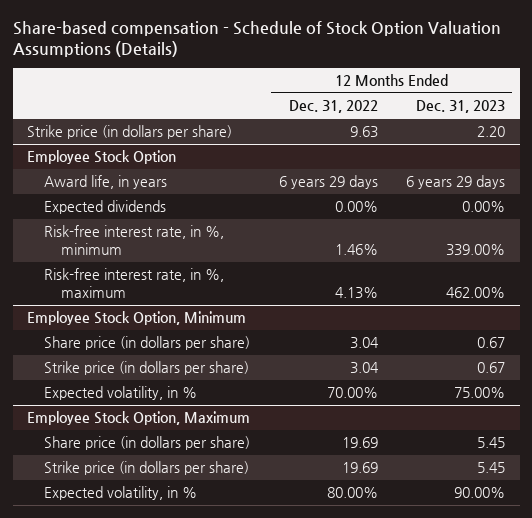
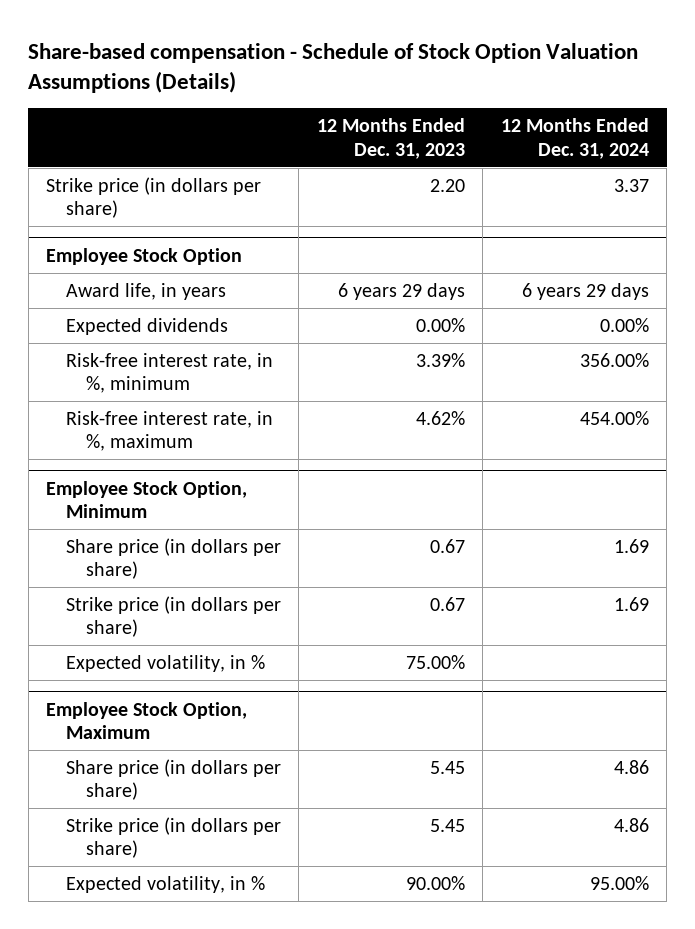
[288,100,378,114] Dec. 31, 2022 -> none
none -> [500,118,649,159] 12 Months Ended Dec. 31, 2024
[446,243,506,256] 339.00% -> [415,352,465,367] 3.39%
[446,286,506,298] 462.00% -> [415,410,465,425] 4.62%

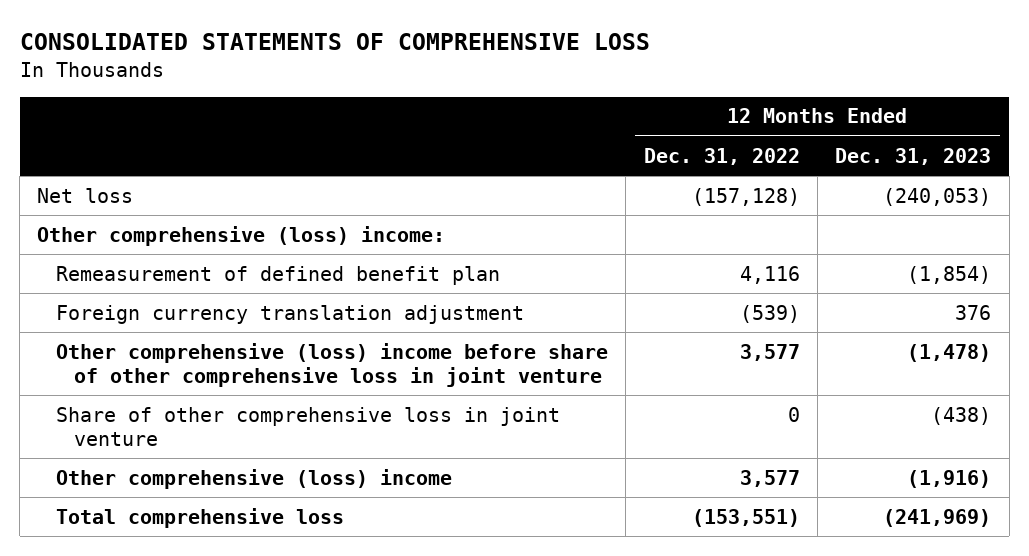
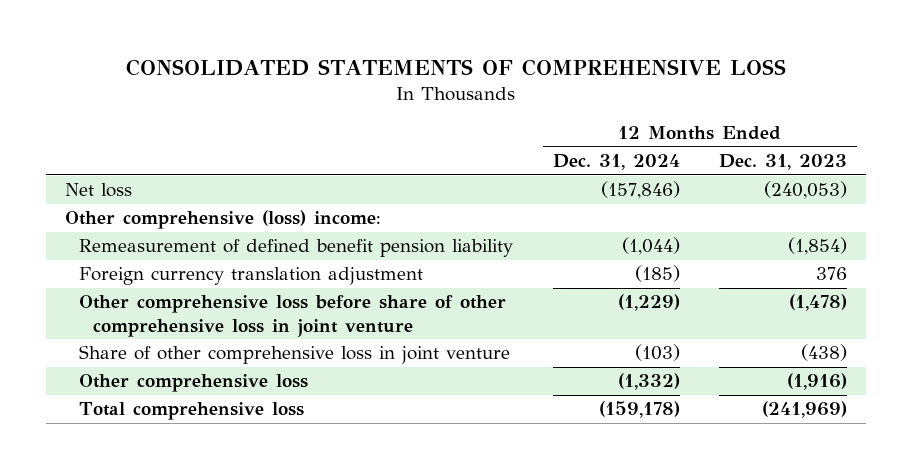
[643,147,800,165] Dec. 31, 2022 -> none
none -> [552,154,680,171] Dec. 31, 2024
[55,265,500,285] Remeasurement of defined benefit plan -> [79,239,514,258] Remeasurement of defined benefit pension liability
[55,342,608,387] Other comprehensive (loss) income before share of other comprehensive loss in joint venture -> [79,295,507,337] Other comprehensive loss before share of other comprehensive loss in joint venture
[55,468,452,489] Other comprehensive (loss) income -> [79,374,309,393] Other comprehensive loss

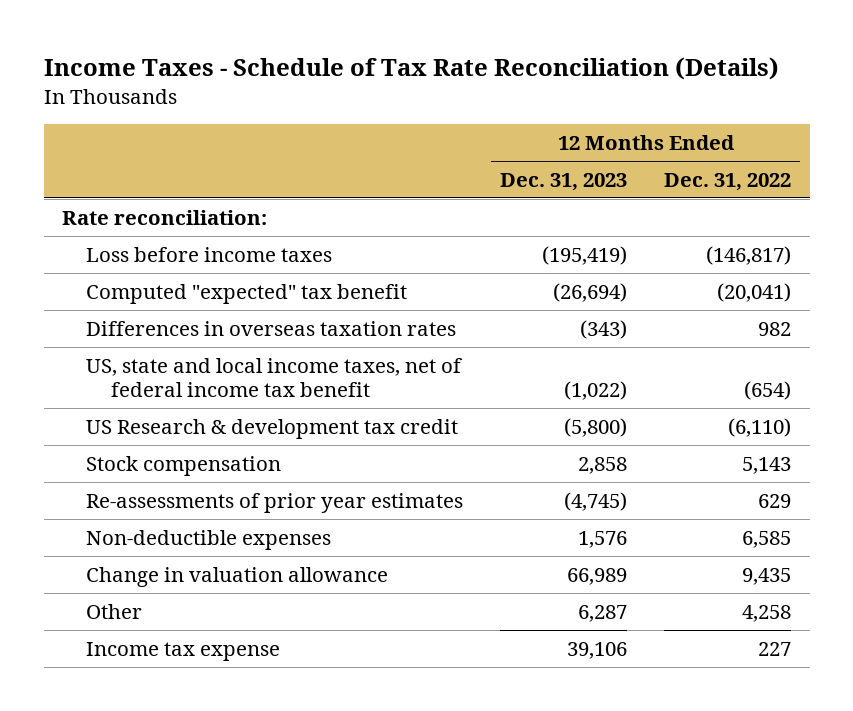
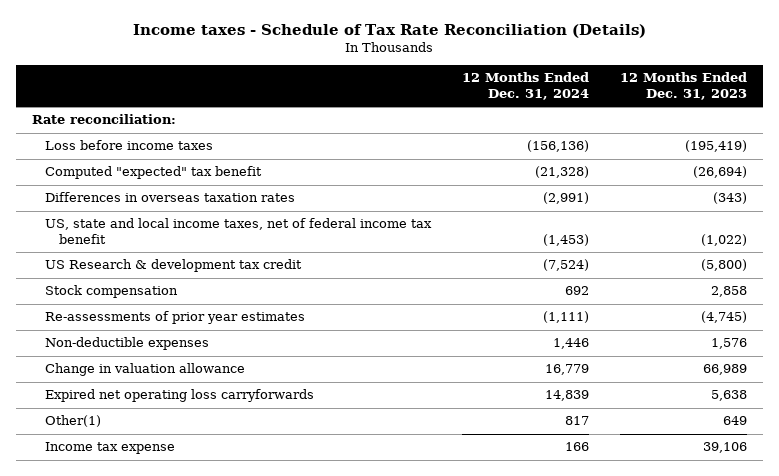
[43,56,779,80] Income Taxes - Schedule of Tax Rate Reconciliation (Details) -> [133,24,647,39] Income taxes - Schedule of Tax Rate Reconciliation (Details)
[664,172,792,191] Dec. 31, 2022 -> none
none -> [462,72,590,100] 12 Months Ended Dec. 31, 2024
none -> [45,389,315,403] Expired net operating loss carryforwards
[86,603,143,619] Other -> [45,415,102,428] Other(1)
[578,604,628,622] 6,287 -> [723,416,748,426] 649

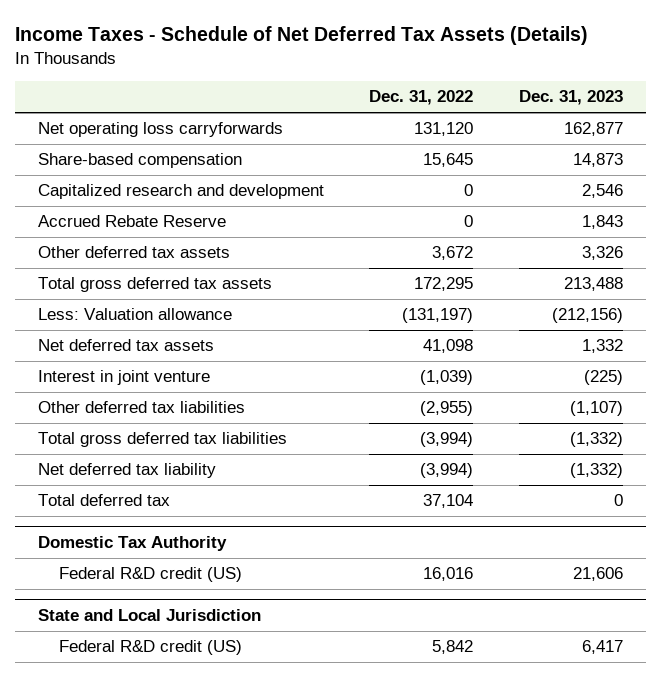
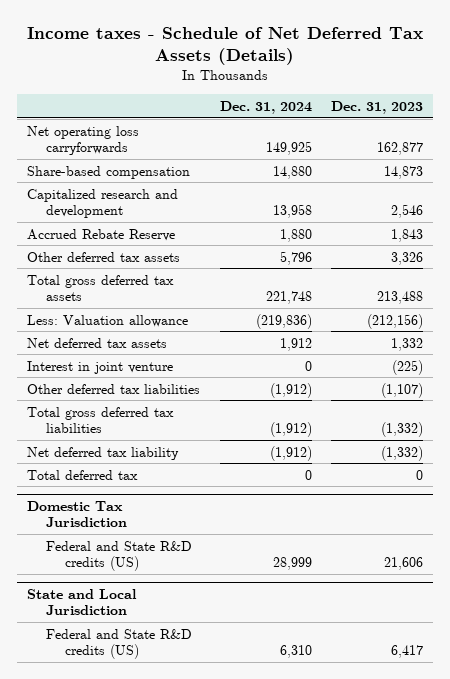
[14,26,588,46] Income Taxes - Schedule of Net Deferred Tax Assets (Details) -> [27,26,424,65] Income taxes - Schedule of Net Deferred Tax Assets (Details)
[369,90,474,106] Dec. 31, 2022 -> none
none -> [219,100,312,114] Dec. 31, 2024
[37,535,227,551] Domestic Tax Authority -> [26,500,127,528] Domestic Tax Jurisdiction
[59,567,243,583] Federal R&D credit (US) -> [45,540,192,571] Federal and State R&D credits (US)
[59,640,243,656] Federal R&D credit (US) -> [45,628,192,659] Federal and State R&D credits (US)

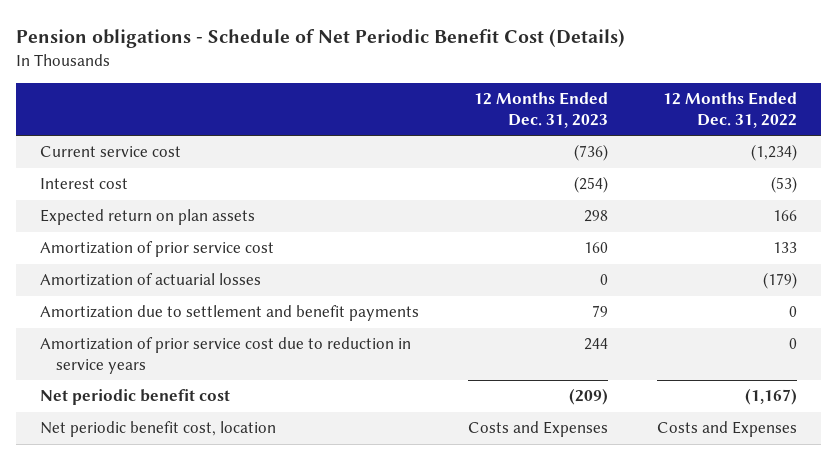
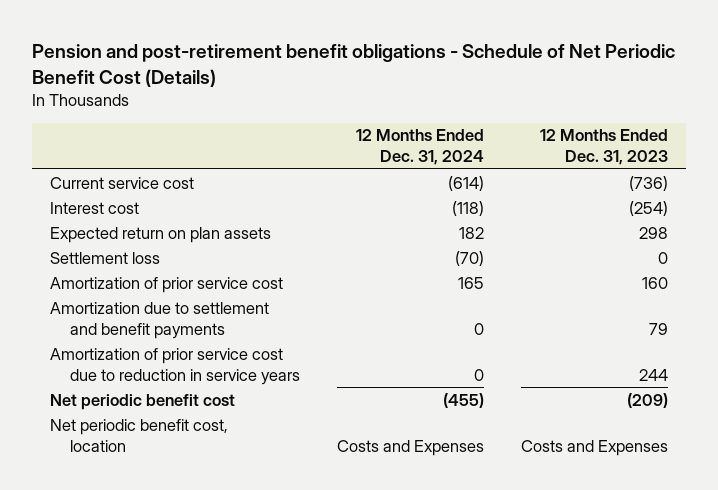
[15,28,625,48] Pension obligations - Schedule of Net Periodic Benefit Cost (Details) -> [31,43,675,87] Pension and post-retirement benefit obligations - Schedule of Net Periodic Benefit Cost (Details)
[662,92,797,128] 12 Months Ended Dec. 31, 2022 -> none
none -> [355,129,484,166] 12 Months Ended Dec. 31, 2024
none -> [50,251,161,264] Settlement loss
[40,273,262,287] Amortization of actuarial losses -> none

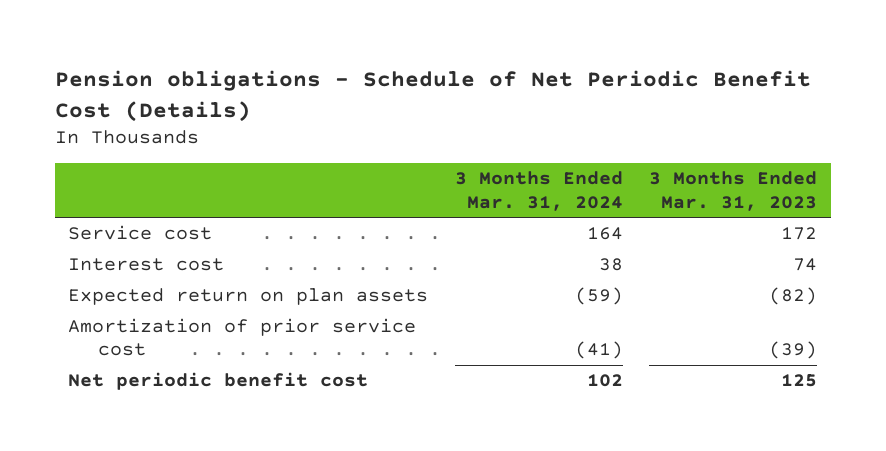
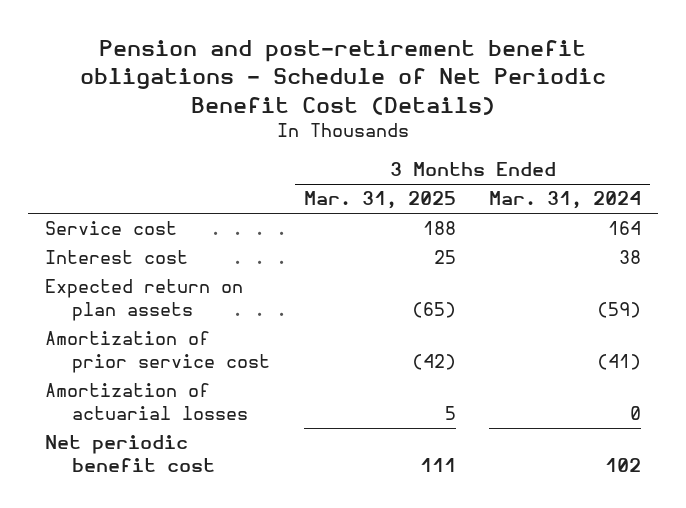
[54,69,811,122] Pension obligations - Schedule of Net Periodic Benefit Cost (Details) -> [80,40,607,115] Pension and post-retirement benefit obligations - Schedule of Net Periodic Benefit Cost (Details)
[649,171,818,211] 3 Months Ended Mar. 31, 2023 -> none
none -> [303,191,456,210] Mar. 31, 2025
none -> [45,383,249,421] Amortization of actuarial losses

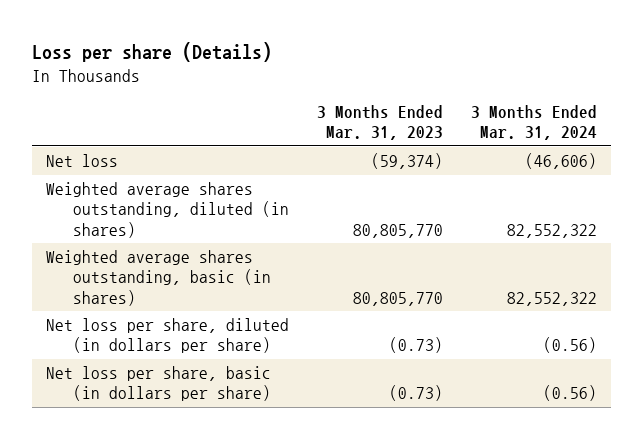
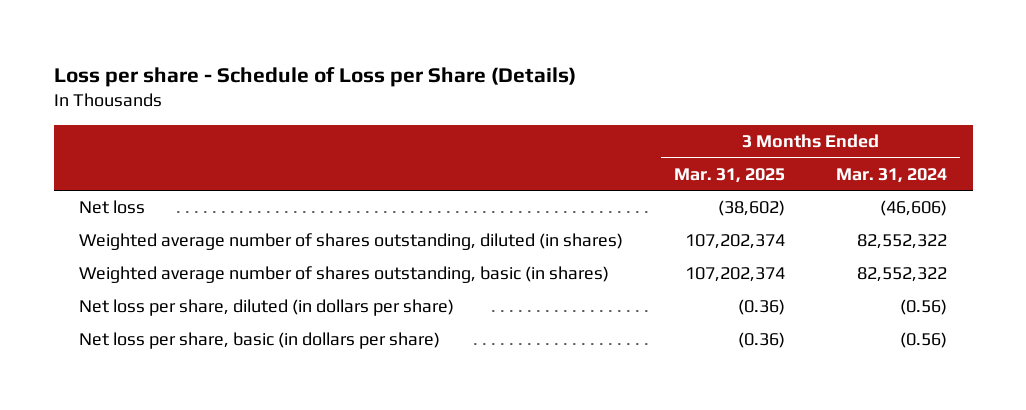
[32,42,273,63] Loss per share (Details) -> [53,66,576,87] Loss per share - Schedule of Loss per Share (Details)
[317,105,444,141] 3 Months Ended Mar. 31, 2023 -> none
none -> [674,167,786,183] Mar. 31, 2025
[46,182,290,238] Weighted average shares outstanding, diluted (in shares) -> [79,233,624,251] Weighted average number of shares outstanding, diluted (in shares)
[46,250,272,306] Weighted average shares outstanding, basic (in shares) -> [79,266,610,284] Weighted average number of shares outstanding, basic (in shares)

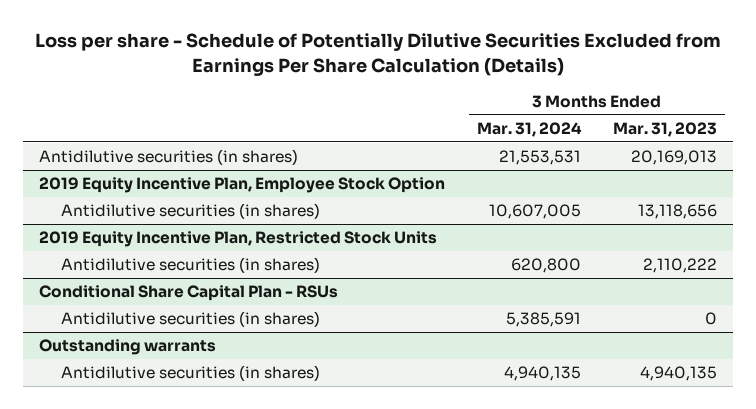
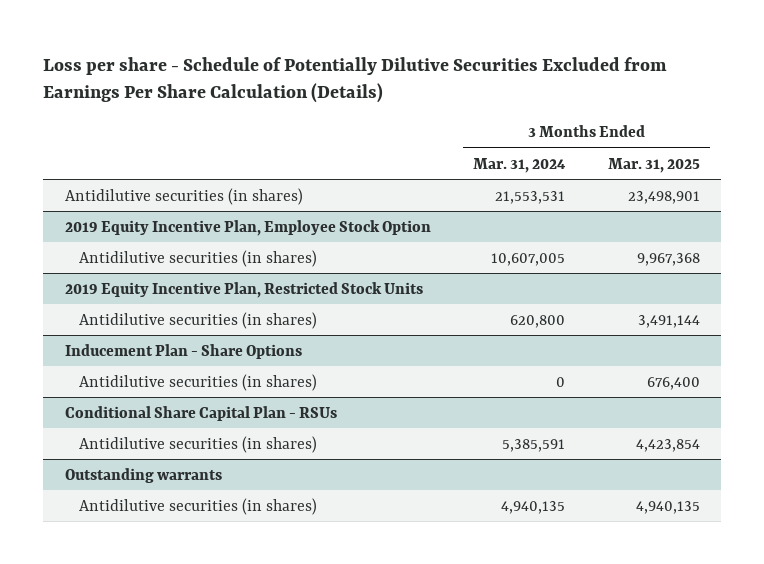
[613,121,718,137] Mar. 31, 2023 -> none
none -> [607,157,700,173] Mar. 31, 2025
none -> [64,343,302,359] Inducement Plan - Share Options
none -> [78,373,317,391] Antidilutive securities (in shares)

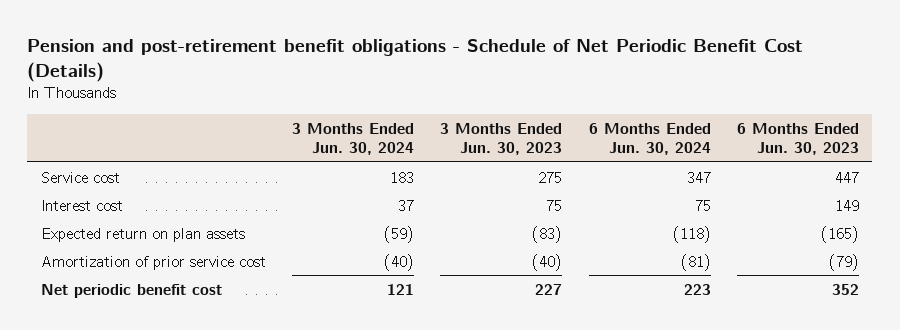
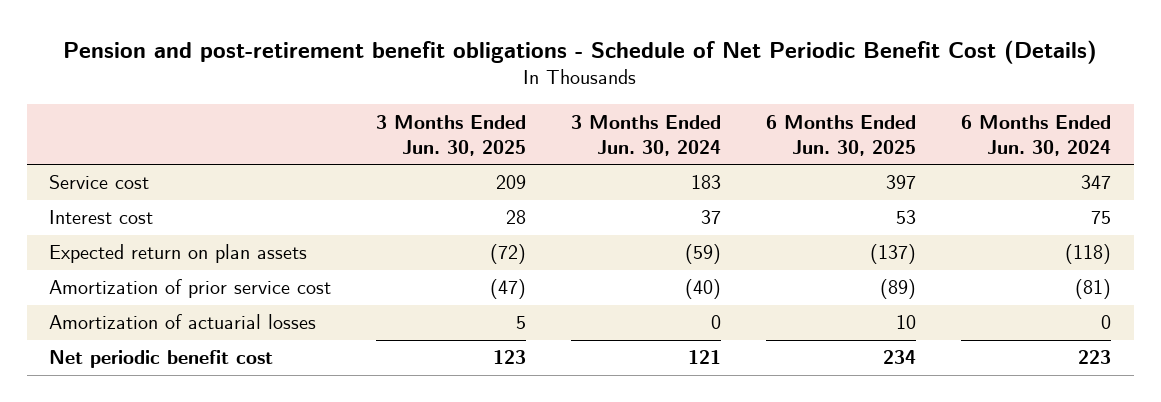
[440,122,563,156] 3 Months Ended Jun. 30, 2023 -> none
[737,122,860,156] 6 Months Ended Jun. 30, 2023 -> none
none -> [376,114,527,156] 3 Months Ended Jun. 30, 2025
none -> [766,114,917,156] 6 Months Ended Jun. 30, 2025
none -> [49,314,317,330] Amortization of actuarial losses

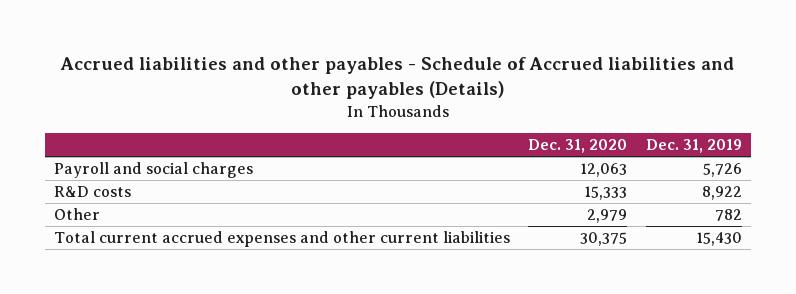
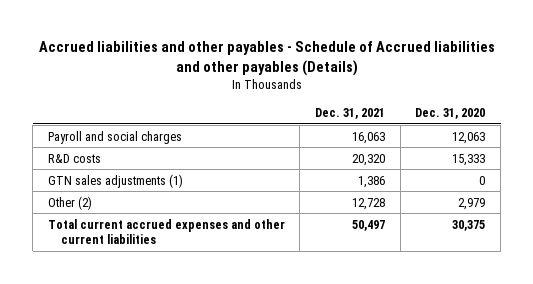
[646,139,743,154] Dec. 31, 2019 -> none
none -> [315,108,386,120] Dec. 31, 2021
none -> [47,173,183,188] GTN sales adjustments (1)
[53,208,100,221] Other -> [47,195,92,210] Other (2)

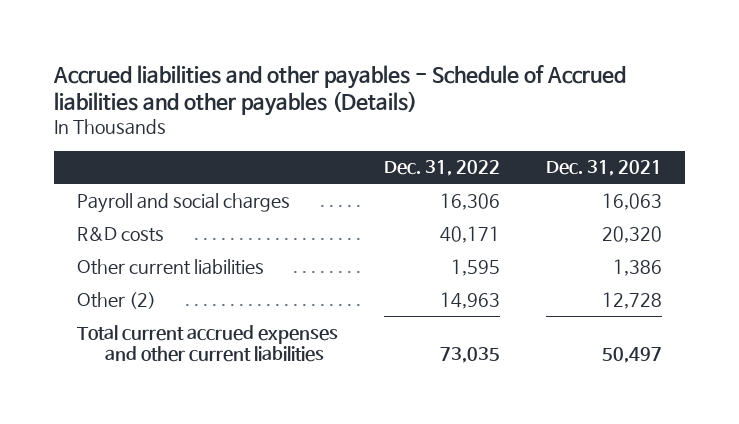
[415,108,486,120] Dec. 31, 2020 -> none
none -> [384,160,501,177] Dec. 31, 2022
[47,173,183,188] GTN sales adjustments (1) -> [77,258,265,275] Other current liabilities

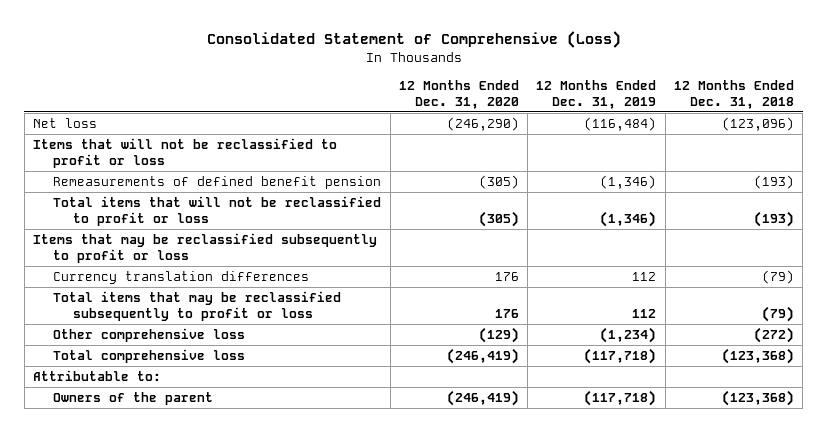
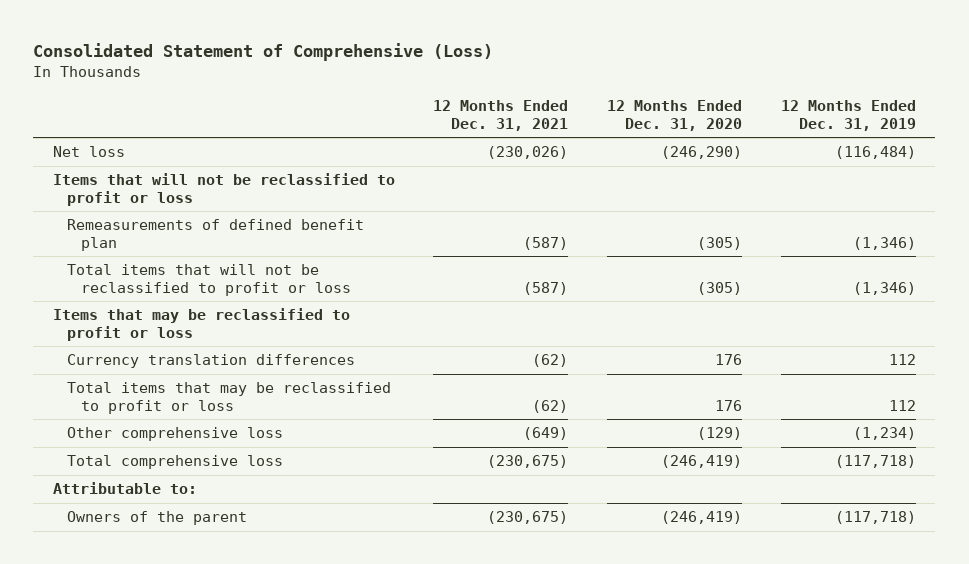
[674,79,795,109] 12 Months Ended Dec. 31, 2018 -> none
none -> [433,100,569,131] 12 Months Ended Dec. 31, 2021
[53,175,382,189] Remeasurements of defined benefit pension -> [66,219,364,251] Remeasurements of defined benefit plan
[33,232,378,263] Items that may be reclassified subsequently to profit or loss -> [52,308,350,341] Items that may be reclassified to profit or loss
[53,290,342,321] Total items that may be reclassified subsequently to profit or loss -> [66,382,391,414] Total items that may be reclassified to profit or loss

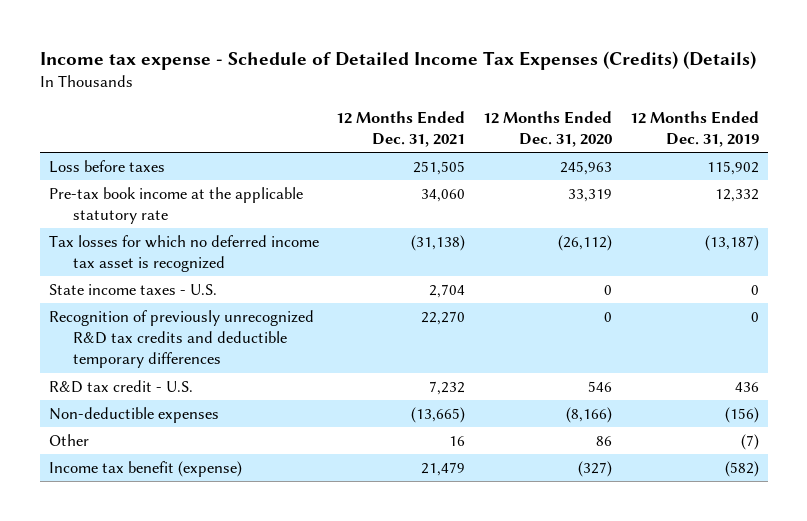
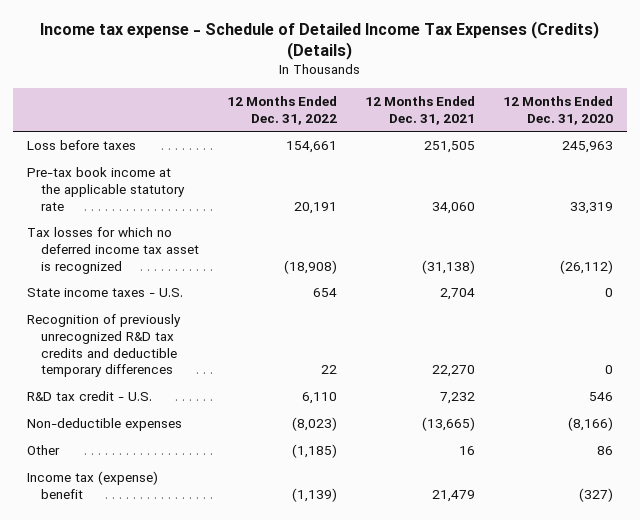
[629,110,759,147] 12 Months Ended Dec. 31, 2019 -> none
none -> [227,96,338,125] 12 Months Ended Dec. 31, 2022
[48,460,242,477] Income tax benefit (expense) -> [27,471,159,499] Income tax (expense) benefit

